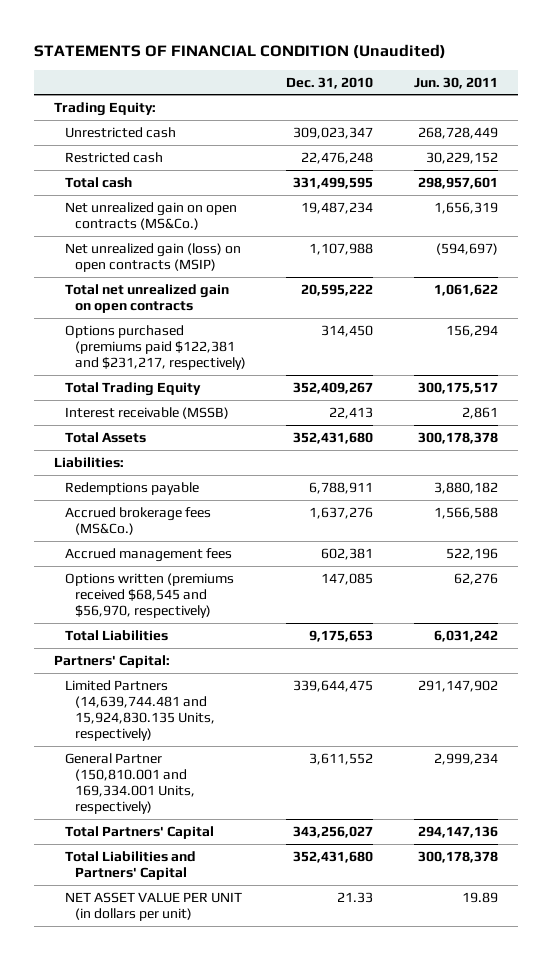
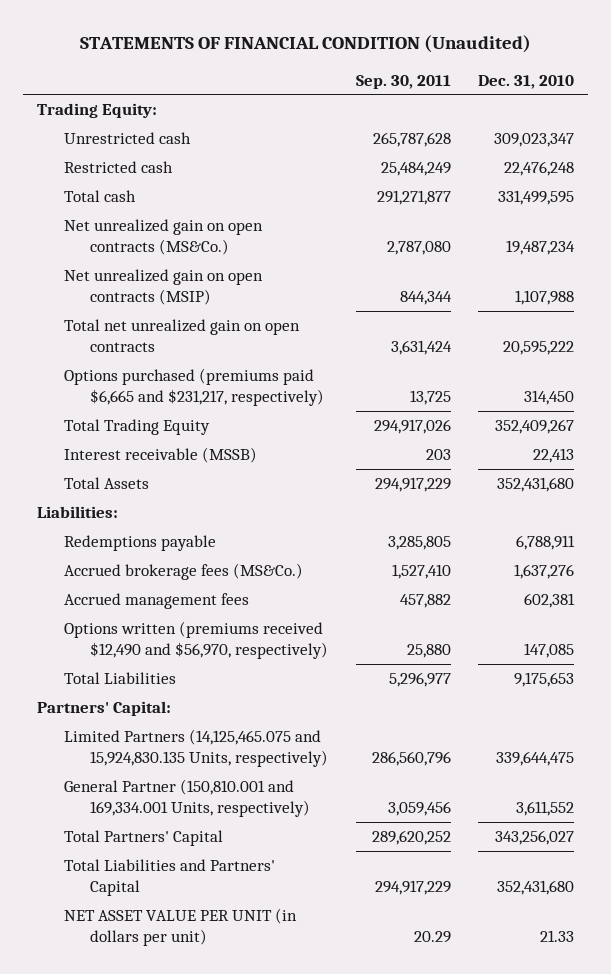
[413,76,498,89] Jun. 30, 2011 -> none
none -> [355,74,451,89] Sep. 30, 2011
[64,242,241,272] Net unrealized gain (loss) on open contracts (MSIP) -> [63,268,263,306] Net unrealized gain on open contracts (MSIP)
[64,324,247,370] Options purchased (premiums paid $122,381 and $231,217, respectively) -> [63,367,325,407] Options purchased (premiums paid $6,665 and $231,217, respectively)
[64,572,234,618] Options written (premiums received $68,545 and $56,970, respectively) -> [63,620,329,660] Options written (premiums received $12,490 and $56,970, respectively)
[64,679,216,741] Limited Partners (14,639,744.481 and 15,924,830.135 Units, respectively) -> [63,728,329,768] Limited Partners (14,125,465.075 and 15,924,830.135 Units, respectively)

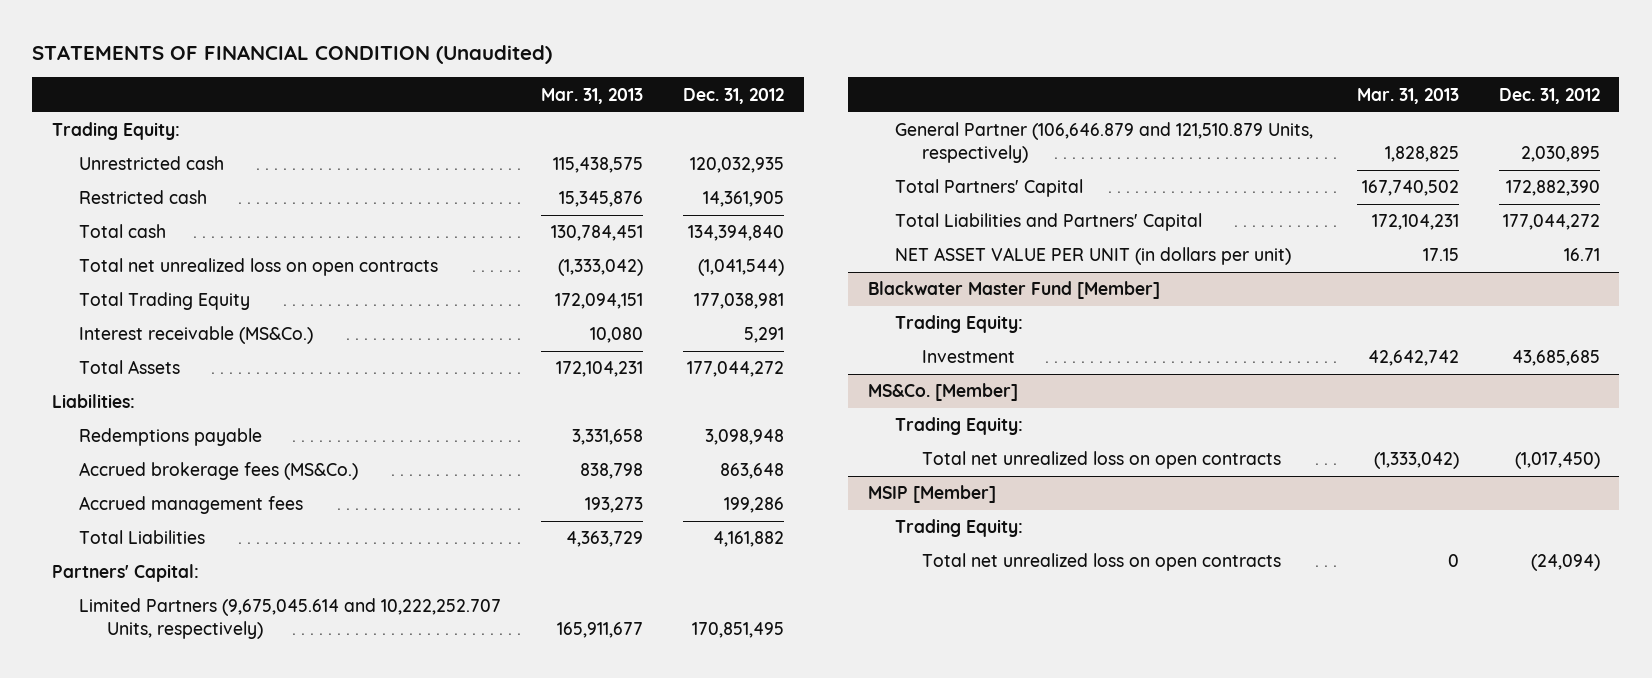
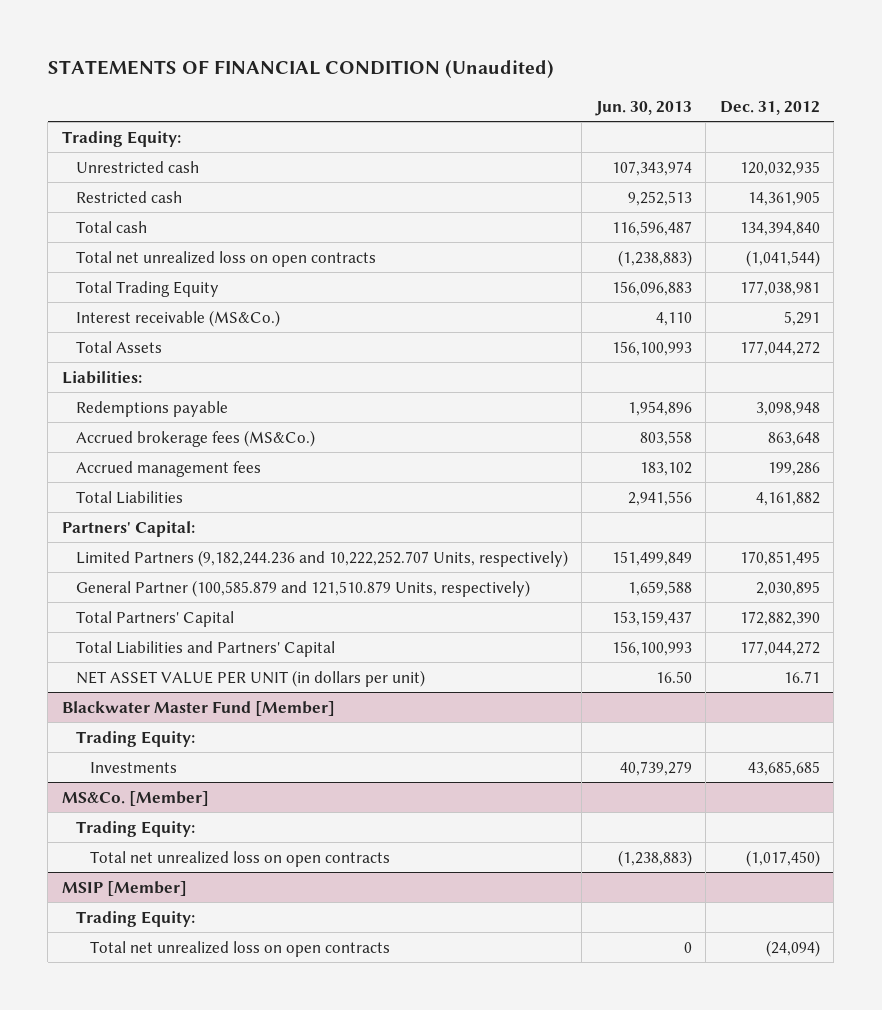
[541,87,644,104] Mar. 31, 2013 -> none
none -> [594,100,692,116] Jun. 30, 2013
[79,598,502,640] Limited Partners (9,675,045.614 and 10,222,252.707 Units, respectively) -> [75,549,568,567] Limited Partners (9,182,244.236 and 10,222,252.707 Units, respectively)
[895,122,1314,164] General Partner (106,646.879 and 121,510.879 Units, respectively) -> [75,579,530,597] General Partner (100,585.879 and 121,510.879 Units, respectively)
[922,350,1016,364] Investment -> [90,761,178,773] Investments

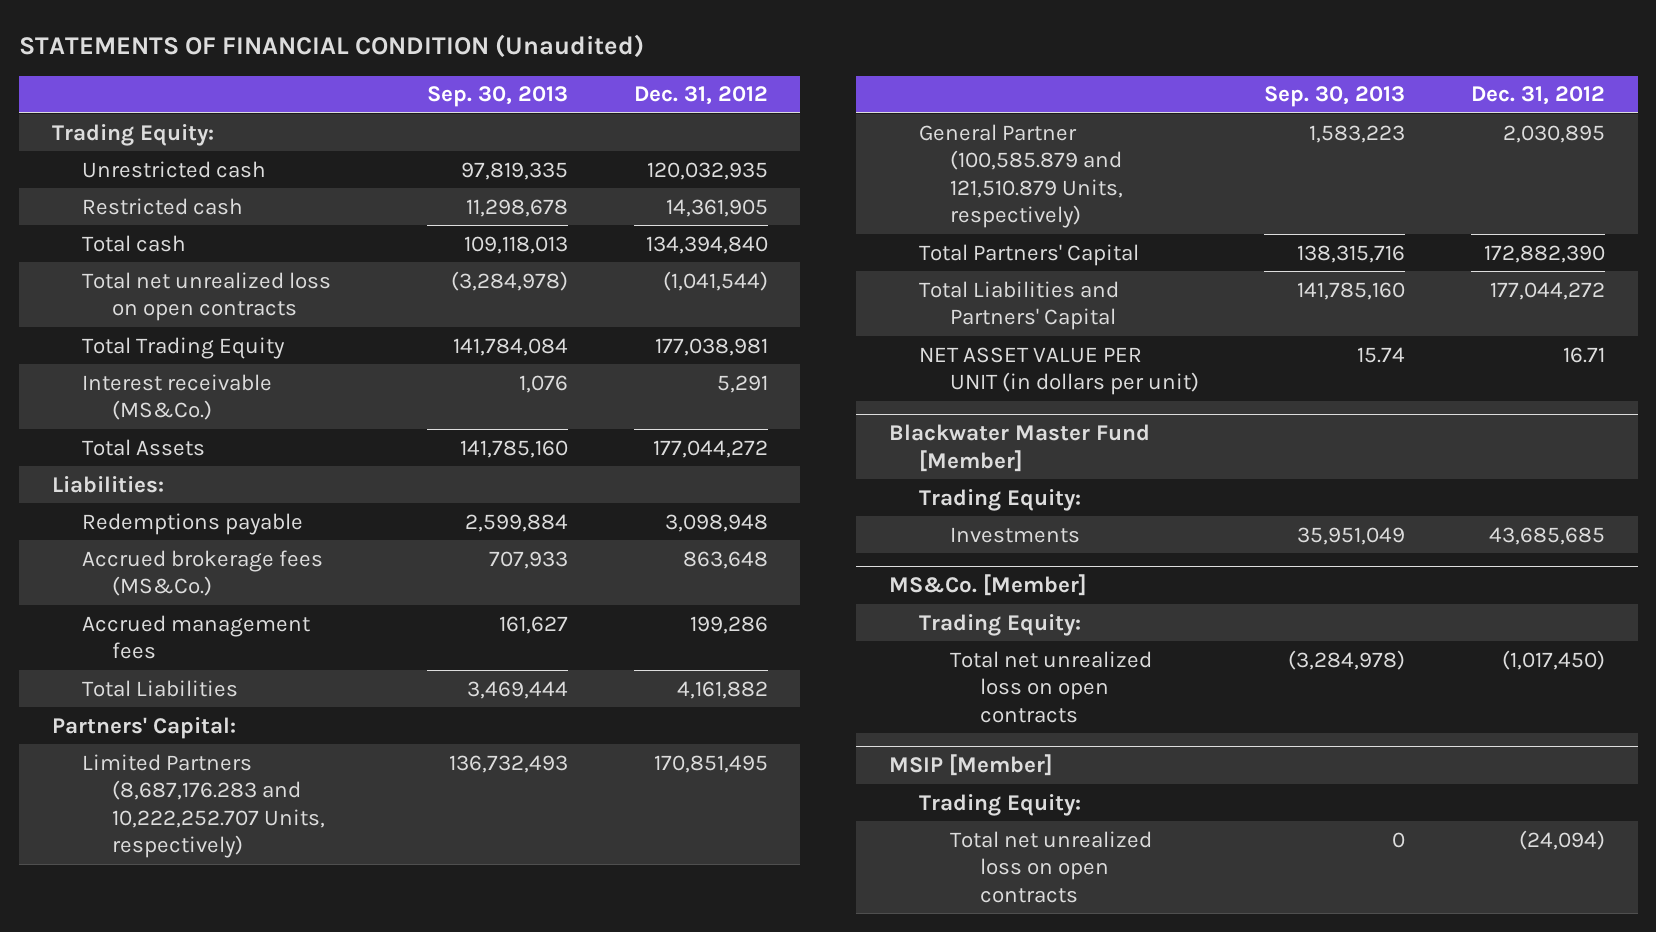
[594,100,692,116] Jun. 30, 2013 -> none
none -> [427,86,569,108] Sep. 30, 2013
[75,549,568,567] Limited Partners (9,182,244.236 and 10,222,252.707 Units, respectively) -> [82,753,326,859] Limited Partners (8,687,176.283 and 10,222,252.707 Units, respectively)

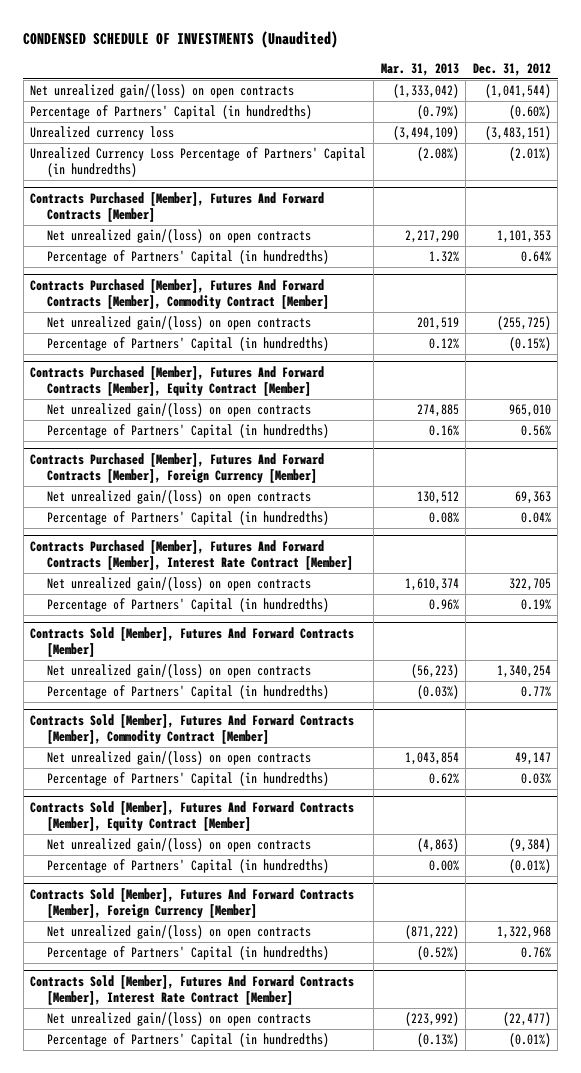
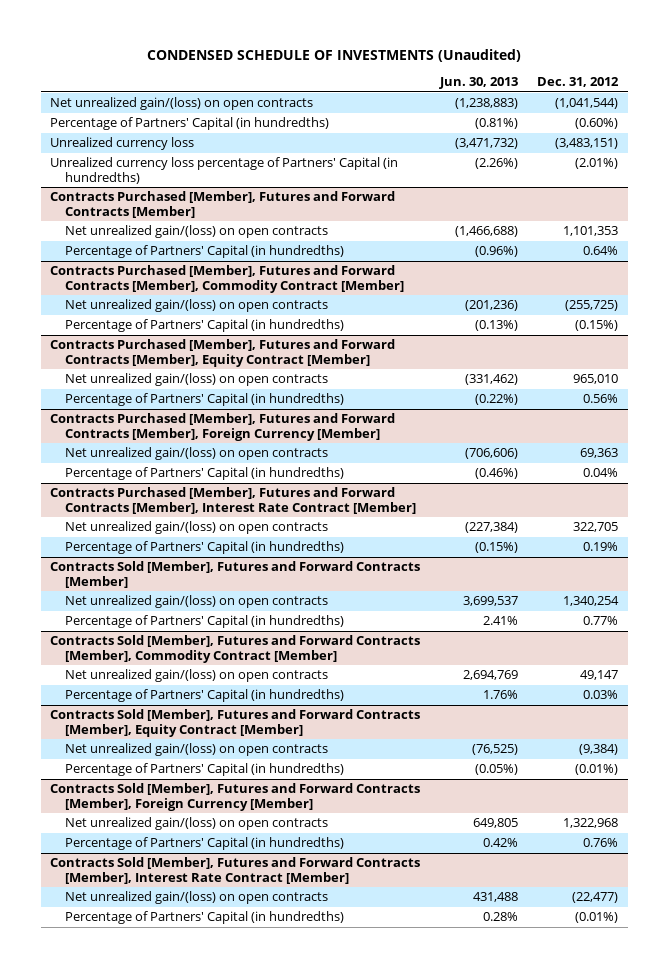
[380,62,459,76] Mar. 31, 2013 -> none
none -> [438,77,518,90] Jun. 30, 2013
[30,147,367,177] Unrealized Currency Loss Percentage of Partners' Capital (in hundredths) -> [50,157,399,184] Unrealized currency loss percentage of Partners' Capital (in hundredths)
[30,192,325,222] Contracts Purchased [Member], Futures And Forward Contracts [Member] -> [50,191,396,218] Contracts Purchased [Member], Futures and Forward Contracts [Member]
[30,279,329,309] Contracts Purchased [Member], Futures And Forward Contracts [Member], Commodity Contract [Member] -> [50,265,405,293] Contracts Purchased [Member], Futures and Forward Contracts [Member], Commodity Contract [Member]
[30,366,325,396] Contracts Purchased [Member], Futures And Forward Contracts [Member], Equity Contract [Member] -> [50,339,396,367] Contracts Purchased [Member], Futures and Forward Contracts [Member], Equity Contract [Member]
[30,453,325,483] Contracts Purchased [Member], Futures And Forward Contracts [Member], Foreign Currency [Member] -> [50,413,396,441] Contracts Purchased [Member], Futures and Forward Contracts [Member], Foreign Currency [Member]
[30,540,353,570] Contracts Purchased [Member], Futures And Forward Contracts [Member], Interest Rate Contract [Member] -> [50,487,417,514] Contracts Purchased [Member], Futures and Forward Contracts [Member], Interest Rate Contract [Member]
[30,627,355,657] Contracts Sold [Member], Futures And Forward Contracts [Member] -> [50,561,421,588] Contracts Sold [Member], Futures and Forward Contracts [Member]
[30,714,355,744] Contracts Sold [Member], Futures And Forward Contracts [Member], Commodity Contract [Member] -> [50,635,421,663] Contracts Sold [Member], Futures and Forward Contracts [Member], Commodity Contract [Member]
[30,801,355,831] Contracts Sold [Member], Futures And Forward Contracts [Member], Equity Contract [Member] -> [50,709,421,737] Contracts Sold [Member], Futures and Forward Contracts [Member], Equity Contract [Member]
[30,888,355,918] Contracts Sold [Member], Futures And Forward Contracts [Member], Foreign Currency [Member] -> [50,783,421,811] Contracts Sold [Member], Futures and Forward Contracts [Member], Foreign Currency [Member]
[30,975,355,1005] Contracts Sold [Member], Futures And Forward Contracts [Member], Interest Rate Contract [Member] -> [50,857,421,884] Contracts Sold [Member], Futures and Forward Contracts [Member], Interest Rate Contract [Member]

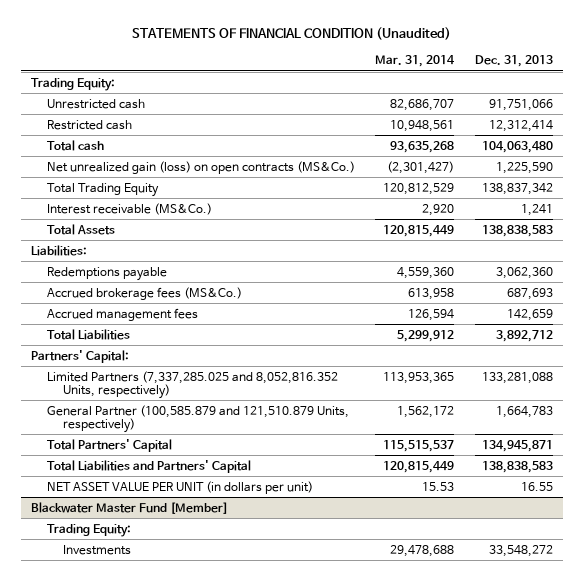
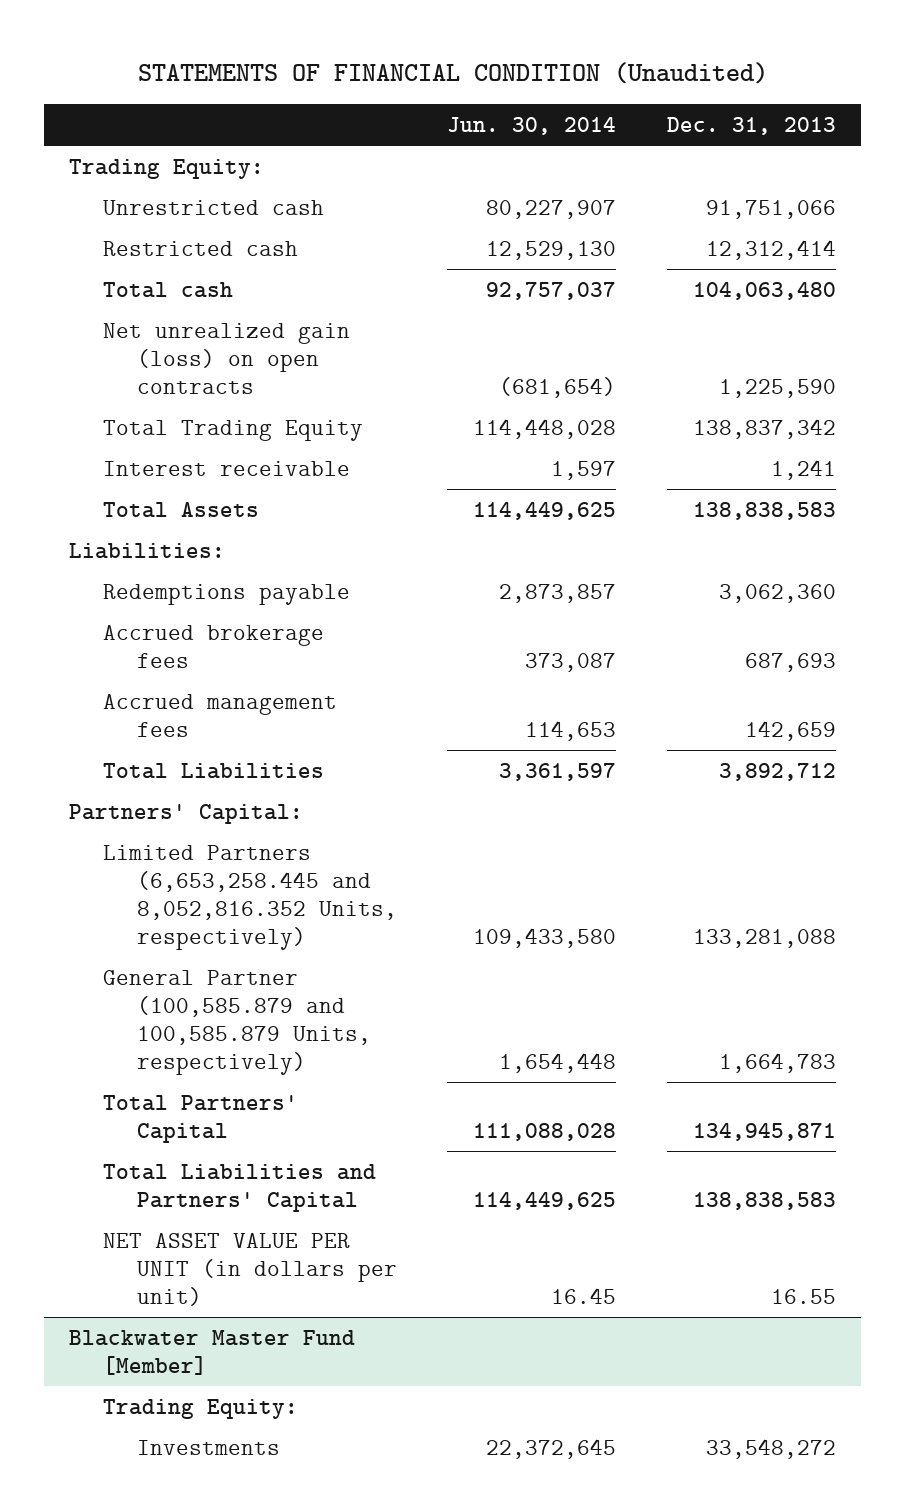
[375,55,456,68] Mar. 31, 2014 -> none
none -> [447,117,617,136] Jun. 30, 2014
[47,160,356,174] Net unrealized gain (loss) on open contracts (MS&Co.) -> [102,322,350,394] Net unrealized gain (loss) on open contracts
[47,202,213,215] Interest receivable (MS&Co.) -> [102,460,350,476] Interest receivable
[47,286,243,300] Accrued brokerage fees (MS&Co.) -> [102,624,324,668] Accrued brokerage fees
[47,370,339,399] Limited Partners (7,337,285.025 and 8,052,816.352 Units, respectively) -> [102,844,397,950] Limited Partners (6,653,258.445 and 8,052,816.352 Units, respectively)
[47,404,350,433] General Partner (100,585.879 and 121,510.879 Units, respectively) -> [102,969,371,1075] General Partner (100,585.879 and 100,585.879 Units, respectively)

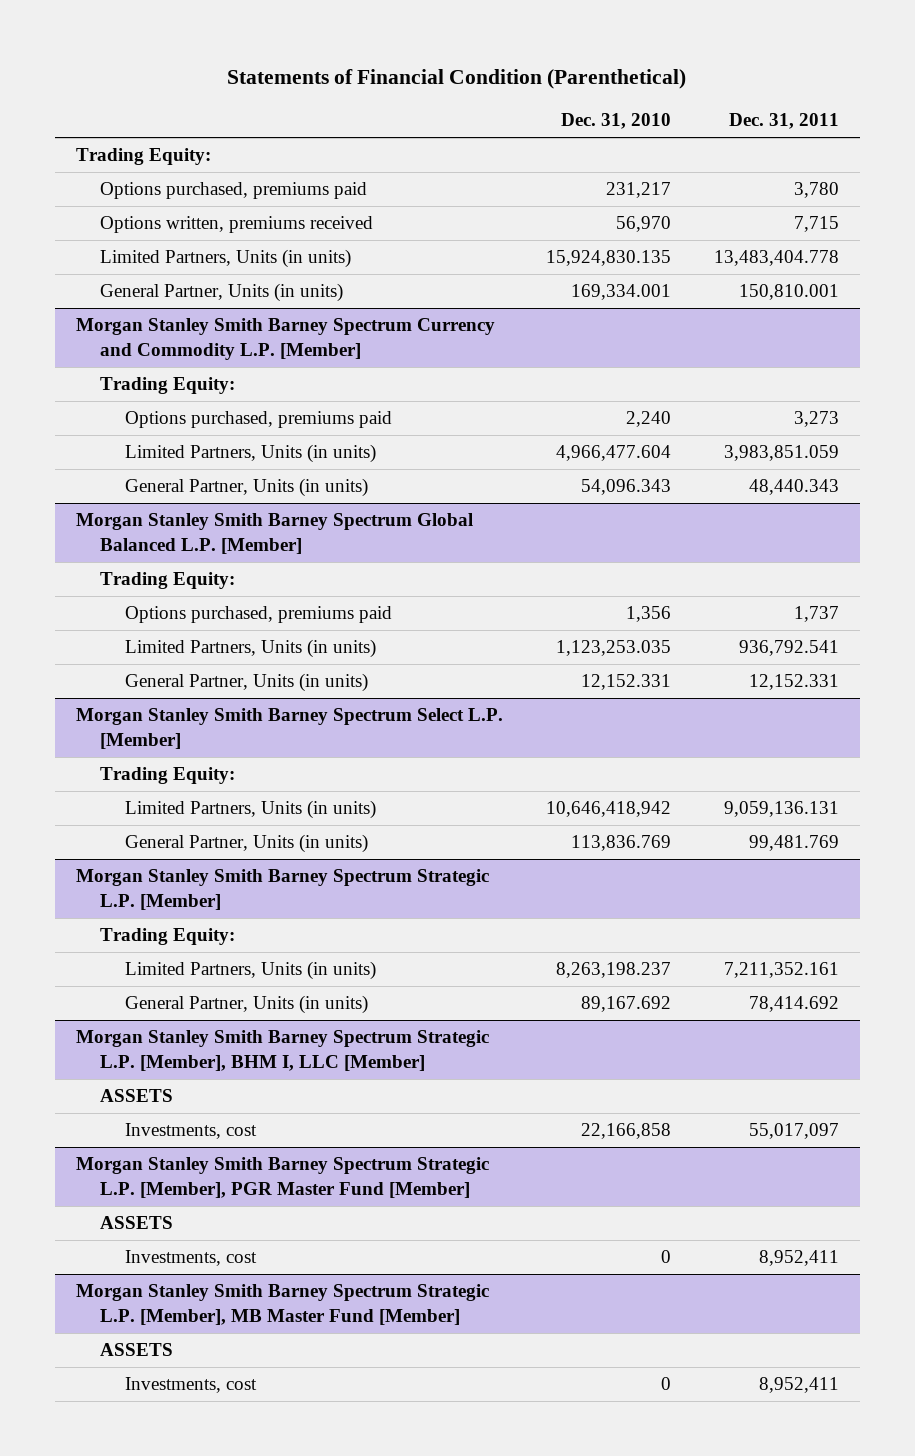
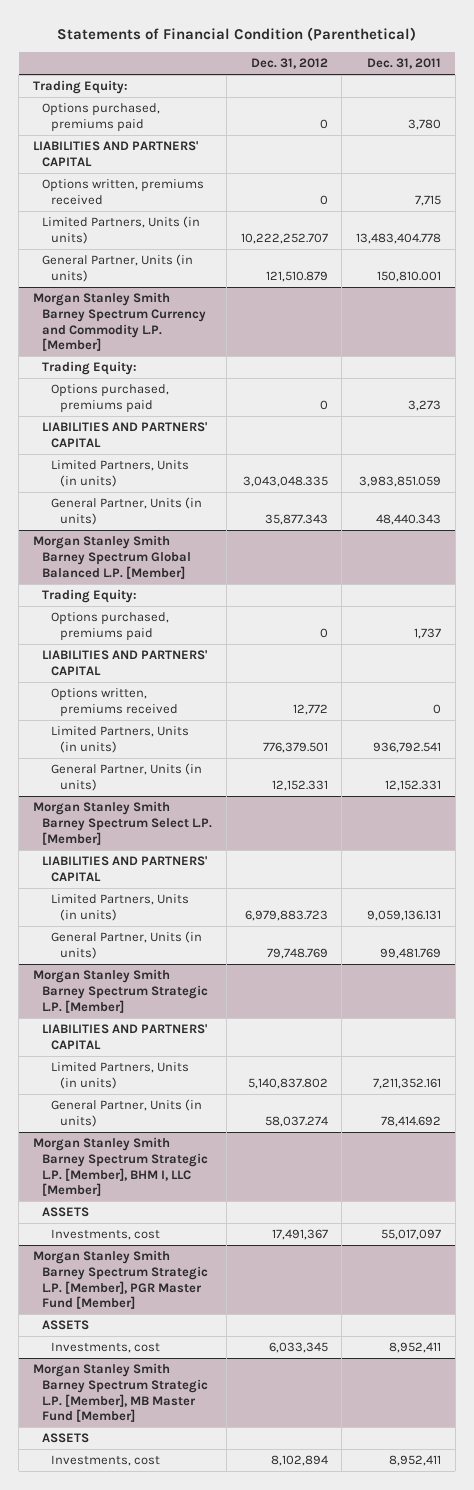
[560,113,671,130] Dec. 31, 2010 -> none
none -> [250,58,328,70] Dec. 31, 2012
none -> [33,141,199,167] LIABILITIES AND PARTNERS' CAPITAL
none -> [42,422,208,448] LIABILITIES AND PARTNERS' CAPITAL
none -> [42,650,208,676] LIABILITIES AND PARTNERS' CAPITAL
none -> [51,688,179,717] Options written, premiums received
[100,767,236,785] Trading Equity: -> none
none -> [42,856,208,882] LIABILITIES AND PARTNERS' CAPITAL
[100,928,236,946] Trading Equity: -> none
none -> [42,1024,208,1050] LIABILITIES AND PARTNERS' CAPITAL

